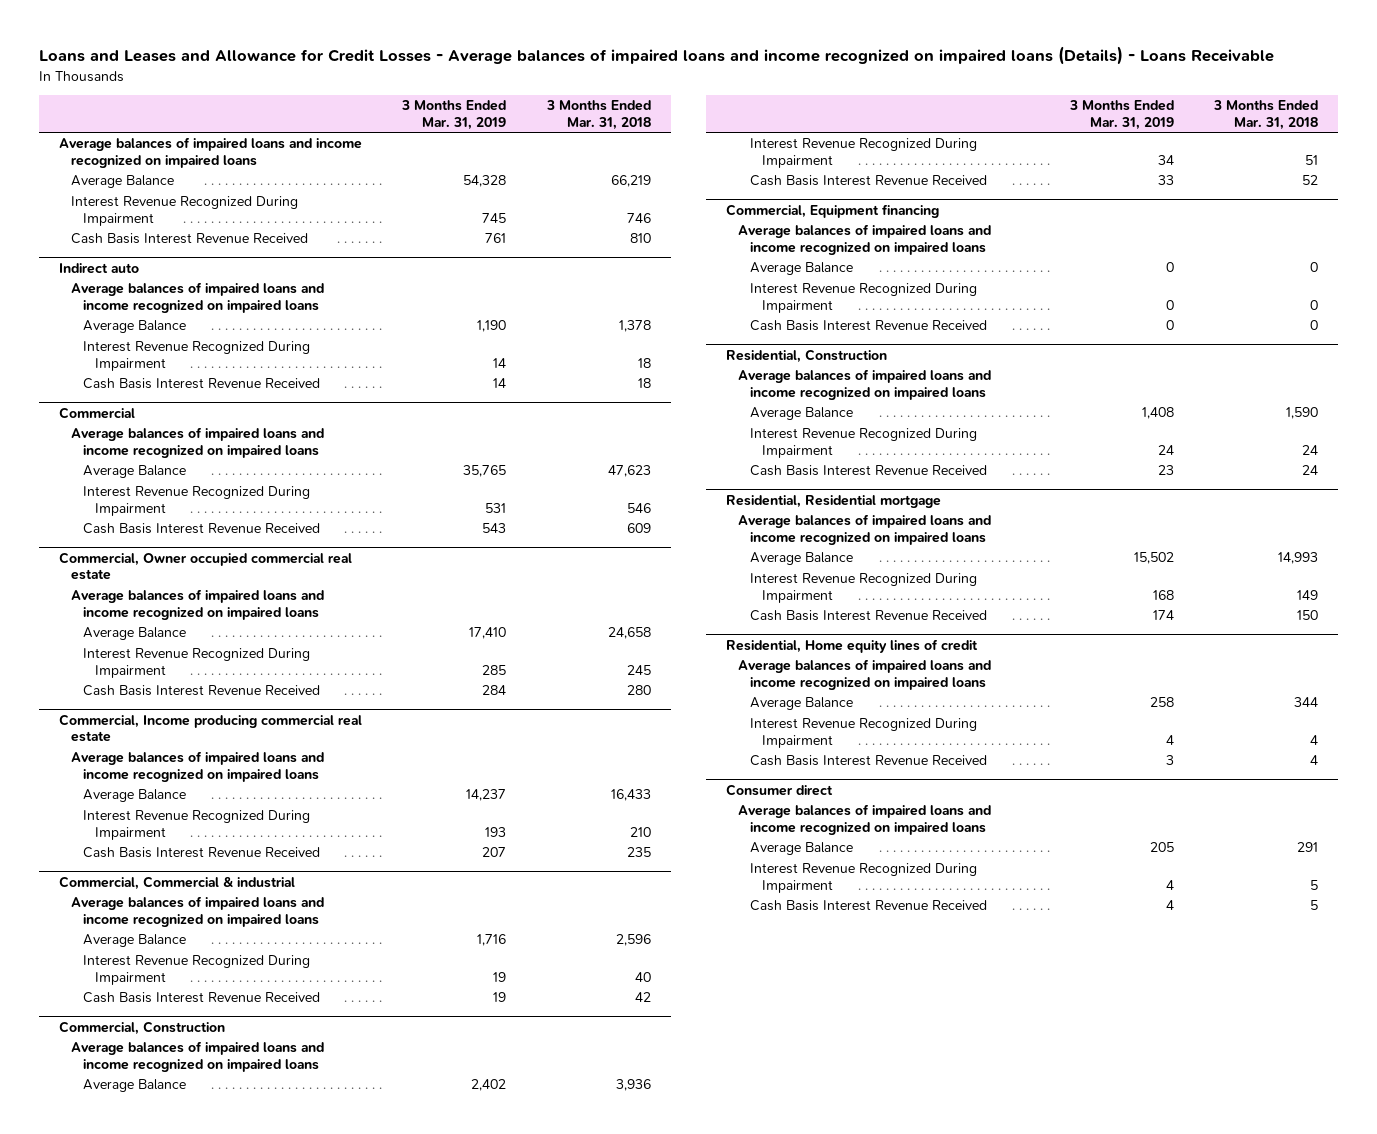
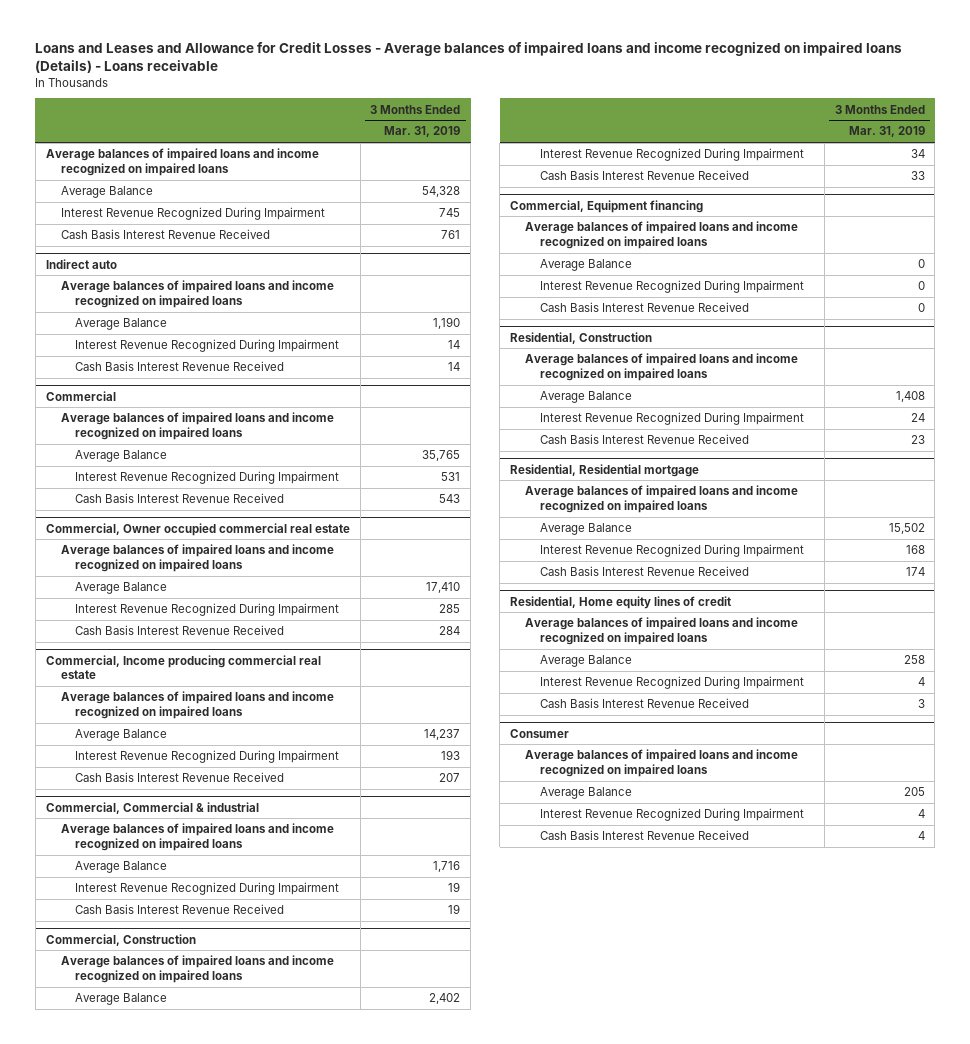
[39,46,1275,66] Loans and Leases and Allowance for Credit Losses - Average balances of impaired loans and income recognized on impaired loans (Details) - Loans Receivable -> [35,42,903,74] Loans and Leases and Allowance for Credit Losses - Average balances of impaired loans and income recognized on impaired loans (Details) - Loans receivable
[545,100,651,130] 3 Months Ended Mar. 31, 2018 -> none
[726,783,834,796] Consumer direct -> [509,728,569,738] Consumer

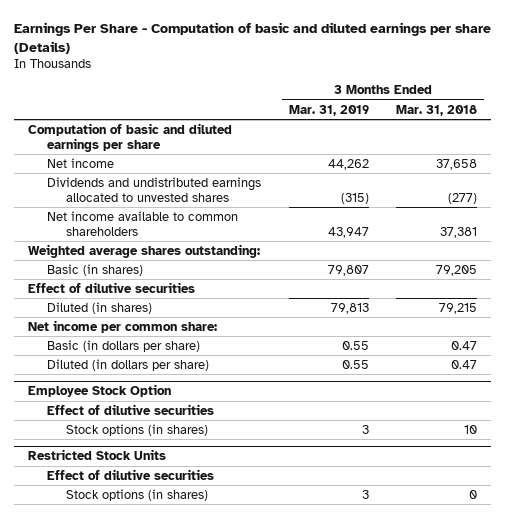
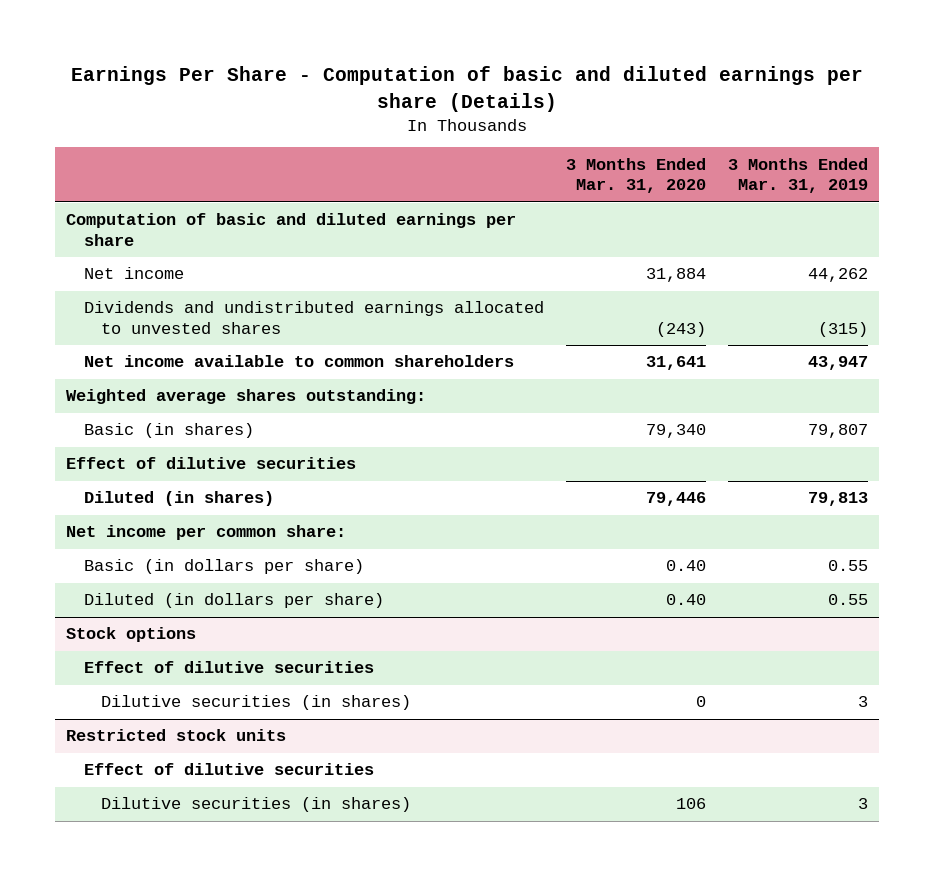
[396,104,478,116] Mar. 31, 2018 -> none
none -> [565,157,706,194] 3 Months Ended Mar. 31, 2020
[27,384,171,398] Employee Stock Option -> [66,627,197,643] Stock options
[65,423,208,436] Stock options (in shares) -> [101,695,412,711] Dilutive securities (in shares)
[27,449,166,461] Restricted Stock Units -> [66,729,287,742] Restricted stock units
[65,488,208,501] Stock options (in shares) -> [101,797,412,813] Dilutive securities (in shares)

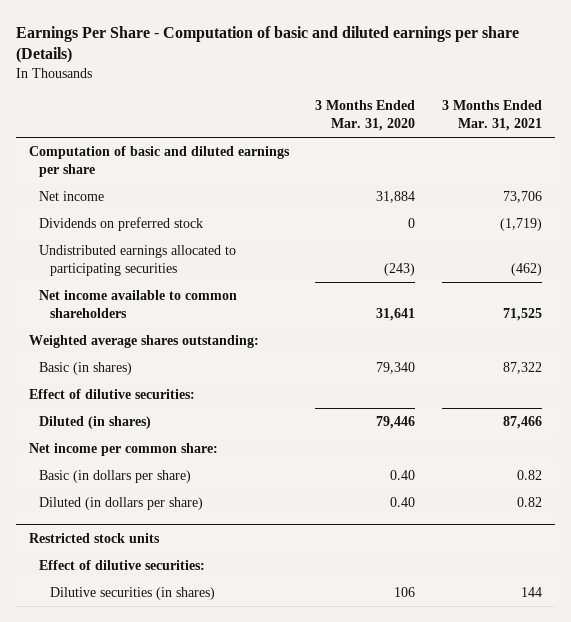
[728,157,869,194] 3 Months Ended Mar. 31, 2019 -> none
none -> [441,100,542,132] 3 Months Ended Mar. 31, 2021
none -> [39,217,204,232] Dividends on preferred stock
[83,301,544,334] Dividends and undistributed earnings allocated to unvested shares -> [39,245,237,277] Undistributed earnings allocated to participating securities
[66,457,357,470] Effect of dilutive securities -> [29,389,196,400] Effect of dilutive securities:
[66,627,197,643] Stock options -> none
[83,661,374,674] Effect of dilutive securities -> none
[101,695,412,711] Dilutive securities (in shares) -> none
[83,763,374,776] Effect of dilutive securities -> [39,560,206,571] Effect of dilutive securities:

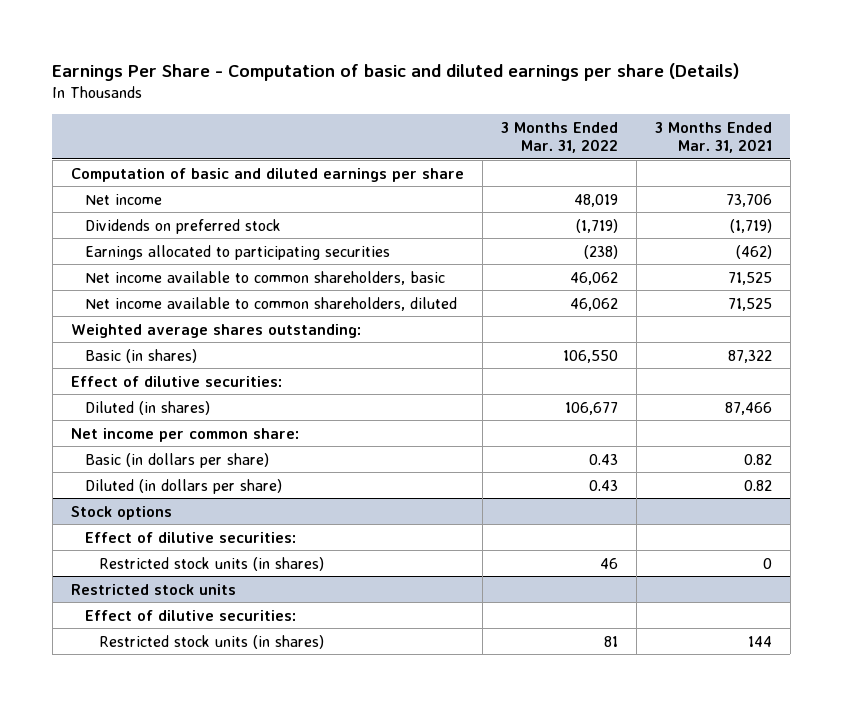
[315,100,416,132] 3 Months Ended Mar. 31, 2020 -> none
none -> [500,121,618,154] 3 Months Ended Mar. 31, 2022
[39,245,237,277] Undistributed earnings allocated to participating securities -> [84,244,390,260] Earnings allocated to participating securities
[39,290,238,319] Net income available to common shareholders -> [84,270,445,285] Net income available to common shareholders, basic
none -> [84,296,457,311] Net income available to common shareholders, diluted
none -> [70,505,172,520] Stock options
none -> [84,531,296,543] Effect of dilutive securities:
none -> [99,556,325,571] Restricted stock units (in shares)
[49,587,215,601] Dilutive securities (in shares) -> [99,634,325,649] Restricted stock units (in shares)

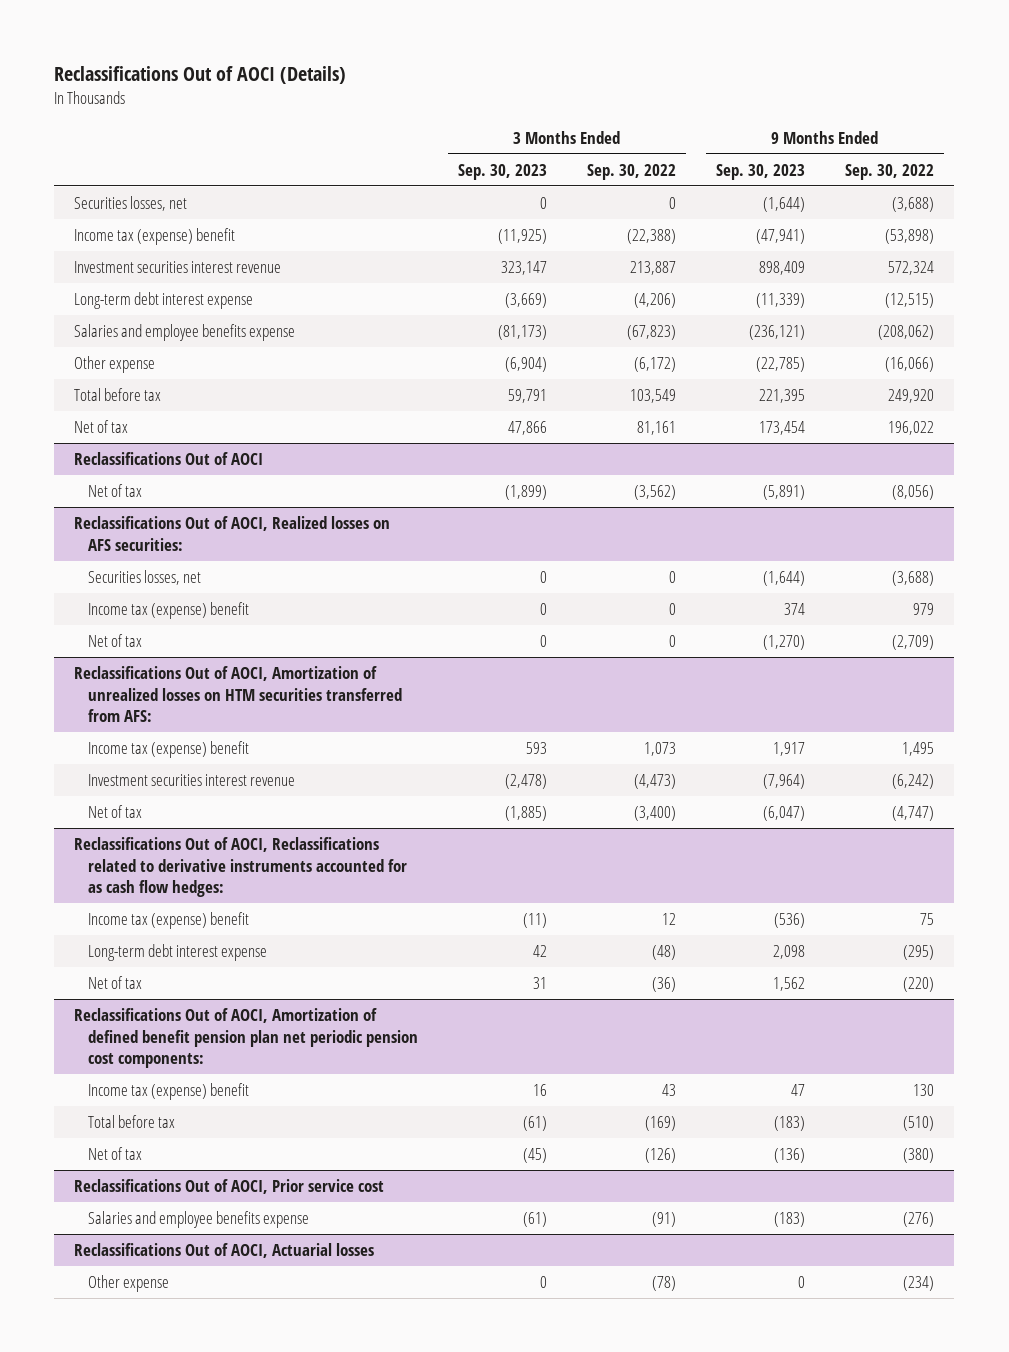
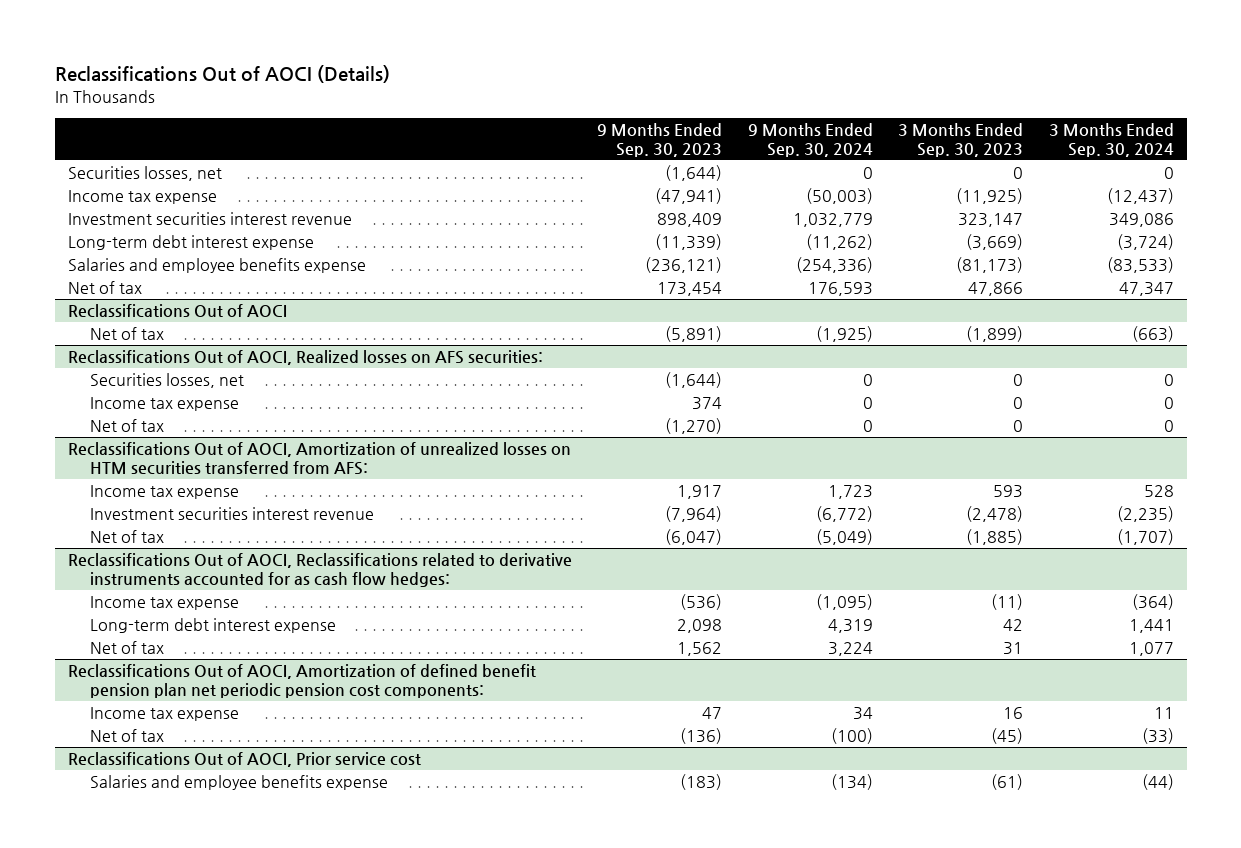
[587,163,677,180] Sep. 30, 2022 -> none
[845,163,935,180] Sep. 30, 2022 -> none
none -> [747,123,873,157] 9 Months Ended Sep. 30, 2024
none -> [1048,123,1174,157] 3 Months Ended Sep. 30, 2024
[74,228,236,246] Income tax (expense) benefit -> [67,190,217,205] Income tax expense
[74,356,156,374] Other expense -> none
[74,388,162,402] Total before tax -> none
[88,602,250,620] Income tax (expense) benefit -> [89,397,239,412] Income tax expense
[88,741,250,759] Income tax (expense) benefit -> [89,485,239,500] Income tax expense
[88,912,250,930] Income tax (expense) benefit -> [89,596,239,611] Income tax expense
[88,1115,176,1129] Total before tax -> none
[88,1083,250,1101] Income tax (expense) benefit -> [89,707,239,722] Income tax expense
[74,1243,375,1259] Reclassifications Out of AOCI, Actuarial losses -> none
[88,1275,170,1293] Other expense -> none

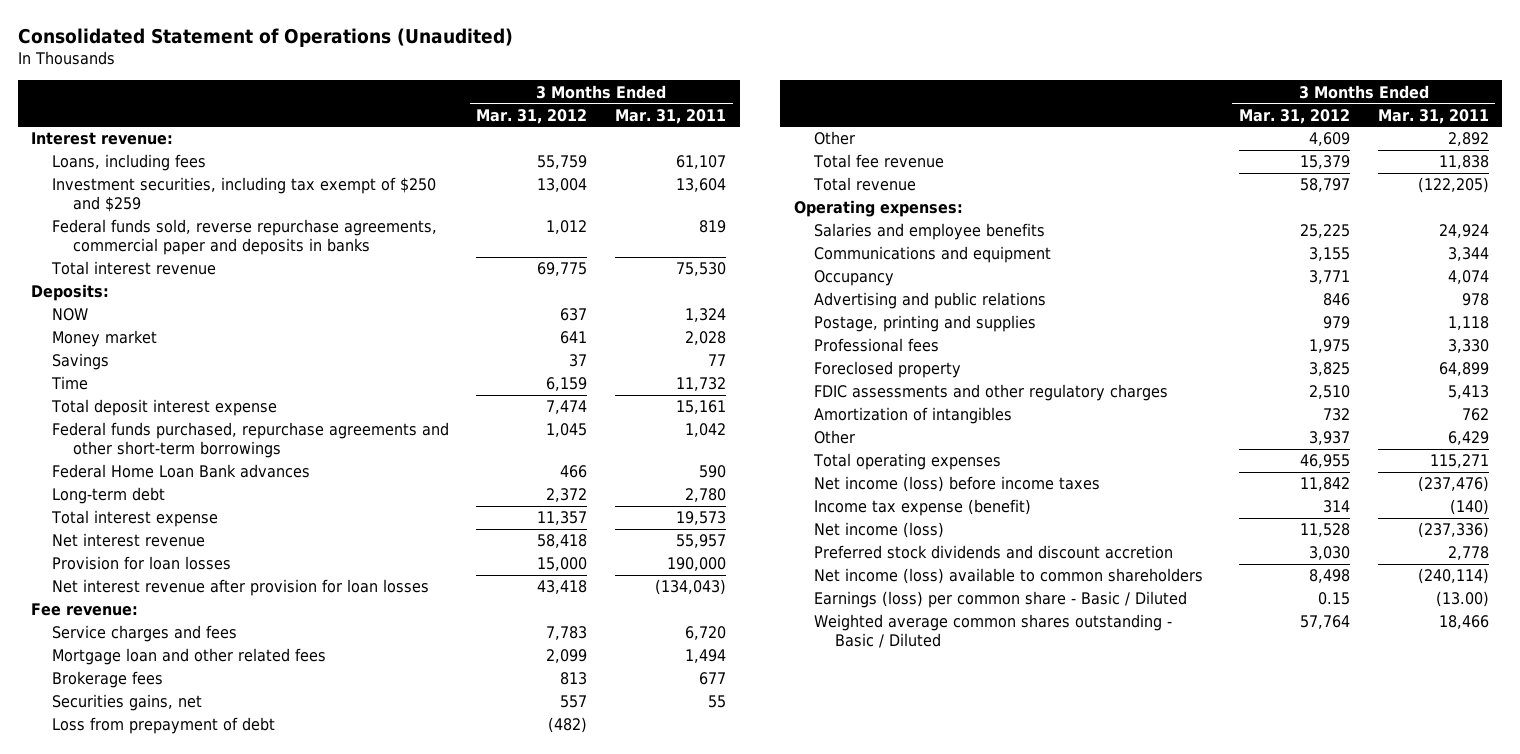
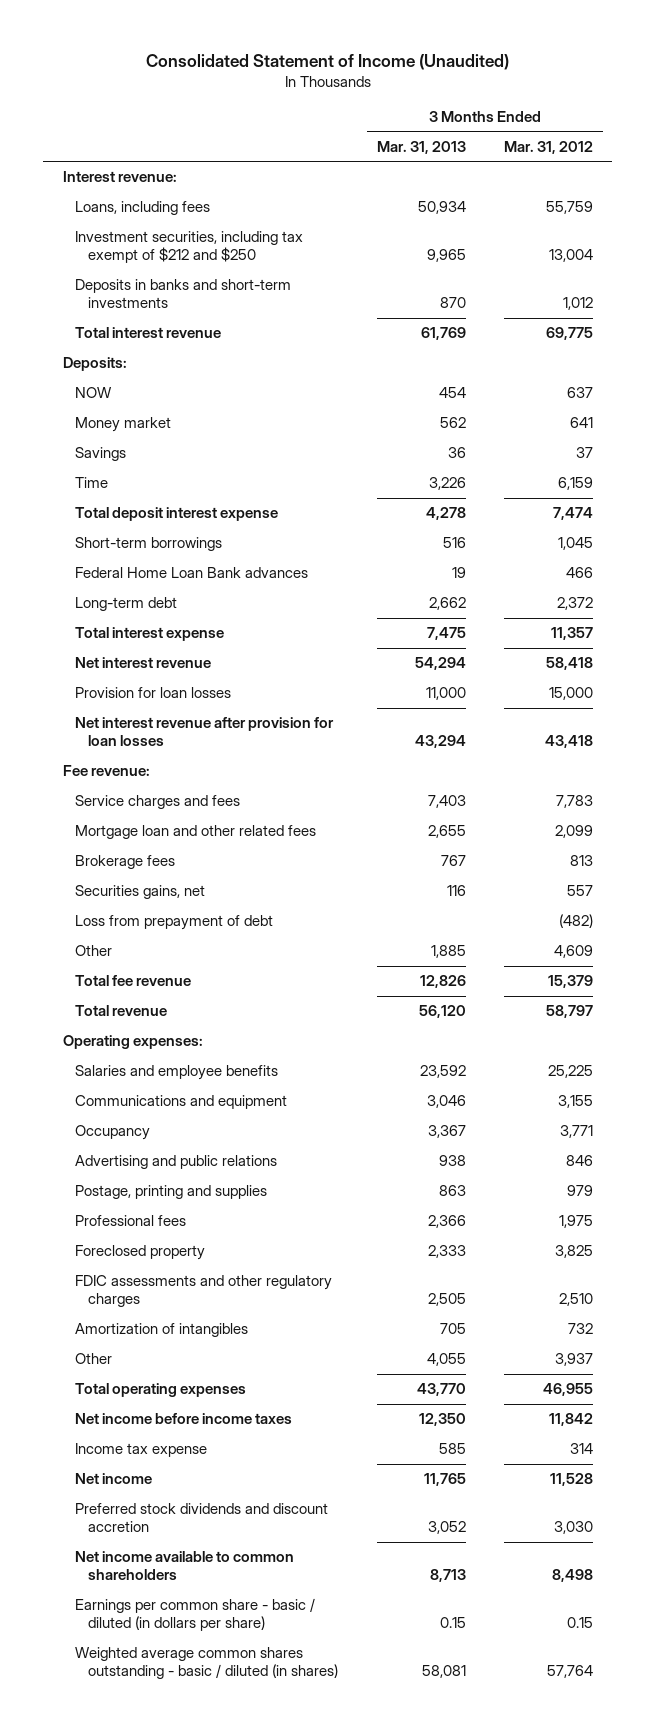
[17,27,513,47] Consolidated Statement of Operations (Unaudited) -> [145,53,509,70] Consolidated Statement of Income (Unaudited)
[614,108,726,124] Mar. 31, 2011 -> none
none -> [376,140,466,154] Mar. 31, 2013
[51,177,436,213] Investment securities, including tax exempt of $250 and $259 -> [75,231,304,264] Investment securities, including tax exempt of $212 and $250
[51,219,437,256] Federal funds sold, reverse repurchase agreements, commercial paper and deposits in banks -> [75,279,292,309] Deposits in banks and short-term investments
[51,422,449,459] Federal funds purchased, repurchase agreements and other short-term borrowings -> [75,537,223,552] Short-term borrowings
[814,476,1101,493] Net income (loss) before income taxes -> [75,1413,293,1425] Net income before income taxes
[814,499,1032,517] Income tax expense (benefit) -> [75,1443,208,1458] Income tax expense
[814,522,945,539] Net income (loss) -> [75,1473,153,1485] Net income
[814,568,1204,585] Net income (loss) available to common shareholders -> [75,1551,295,1581] Net income available to common shareholders
[814,591,1188,609] Earnings (loss) per common share - Basic / Diluted -> [75,1598,316,1632] Earnings per common share - basic / diluted (in dollars per share)
[814,614,1173,649] Weighted average common shares outstanding - Basic / Diluted -> [75,1647,339,1680] Weighted average common shares outstanding - basic / diluted (in shares)

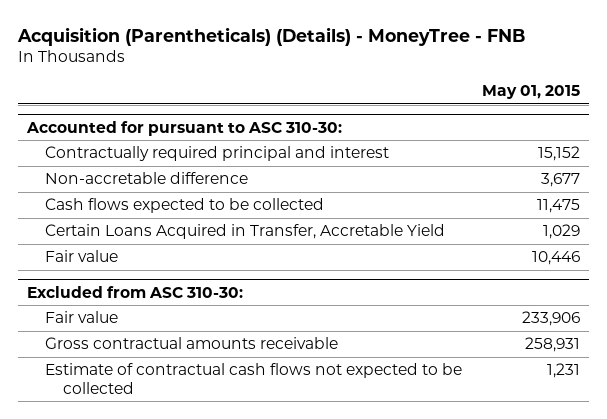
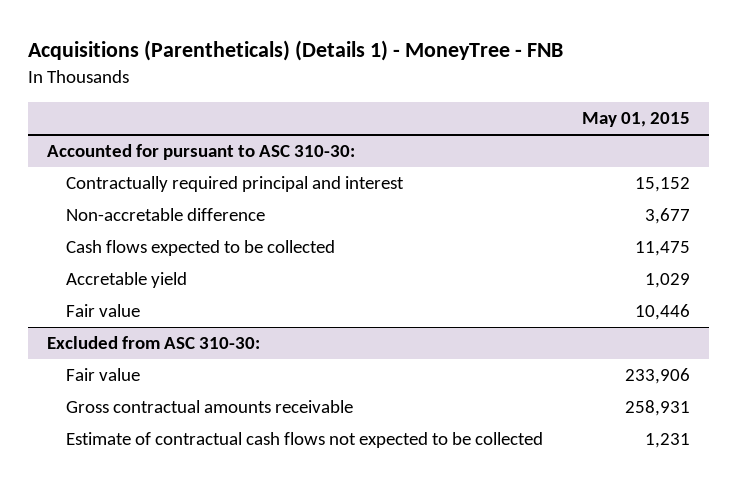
[16,26,525,46] Acquisition (Parentheticals) (Details) - MoneyTree - FNB -> [27,40,563,62] Acquisitions (Parentheticals) (Details 1) - MoneyTree - FNB
[45,224,446,240] Certain Loans Acquired in Transfer, Accretable Yield -> [65,272,187,289] Accretable yield

